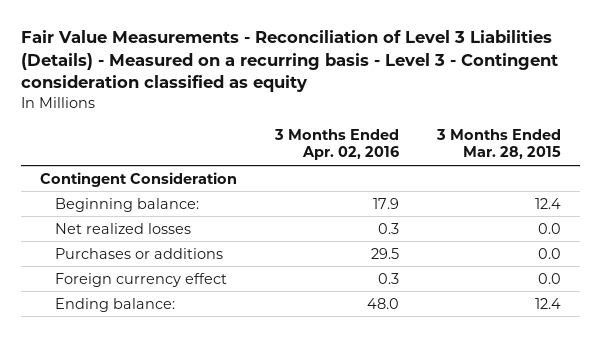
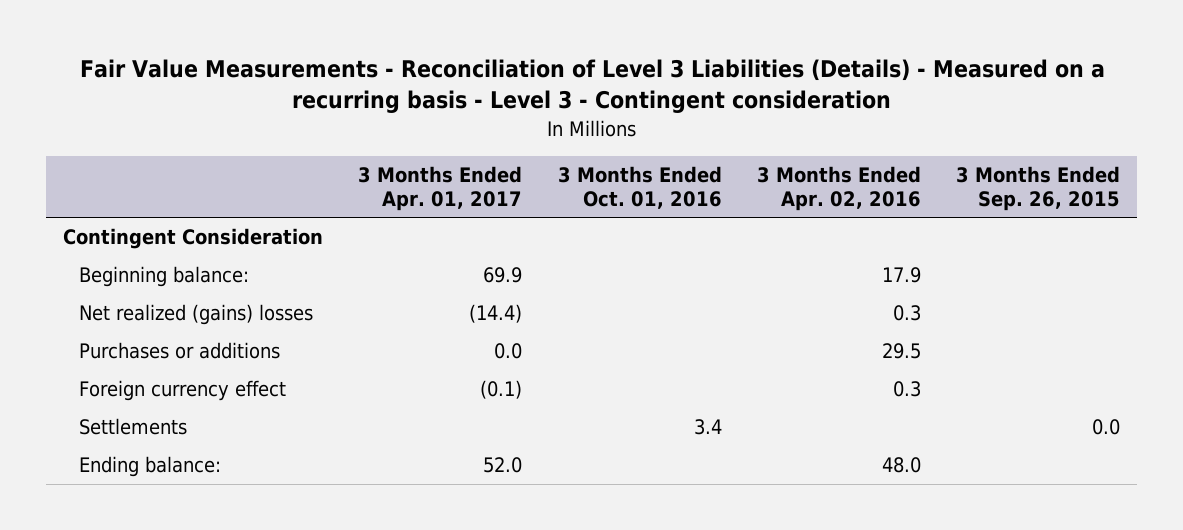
[20,30,558,93] Fair Value Measurements - Reconciliation of Level 3 Liabilities (Details) - Measured on a recurring basis - Level 3 - Contingent consideration classified as equity -> [79,59,1105,114] Fair Value Measurements - Reconciliation of Level 3 Liabilities (Details) - Measured on a recurring basis - Level 3 - Contingent consideration
[435,128,561,160] 3 Months Ended Mar. 28, 2015 -> none
none -> [358,166,523,211] 3 Months Ended Apr. 01, 2017
none -> [557,166,722,209] 3 Months Ended Oct. 01, 2016
none -> [955,166,1120,211] 3 Months Ended Sep. 26, 2015
[54,222,191,234] Net realized losses -> [78,304,313,326] Net realized (gains) losses
none -> [78,418,187,436] Settlements

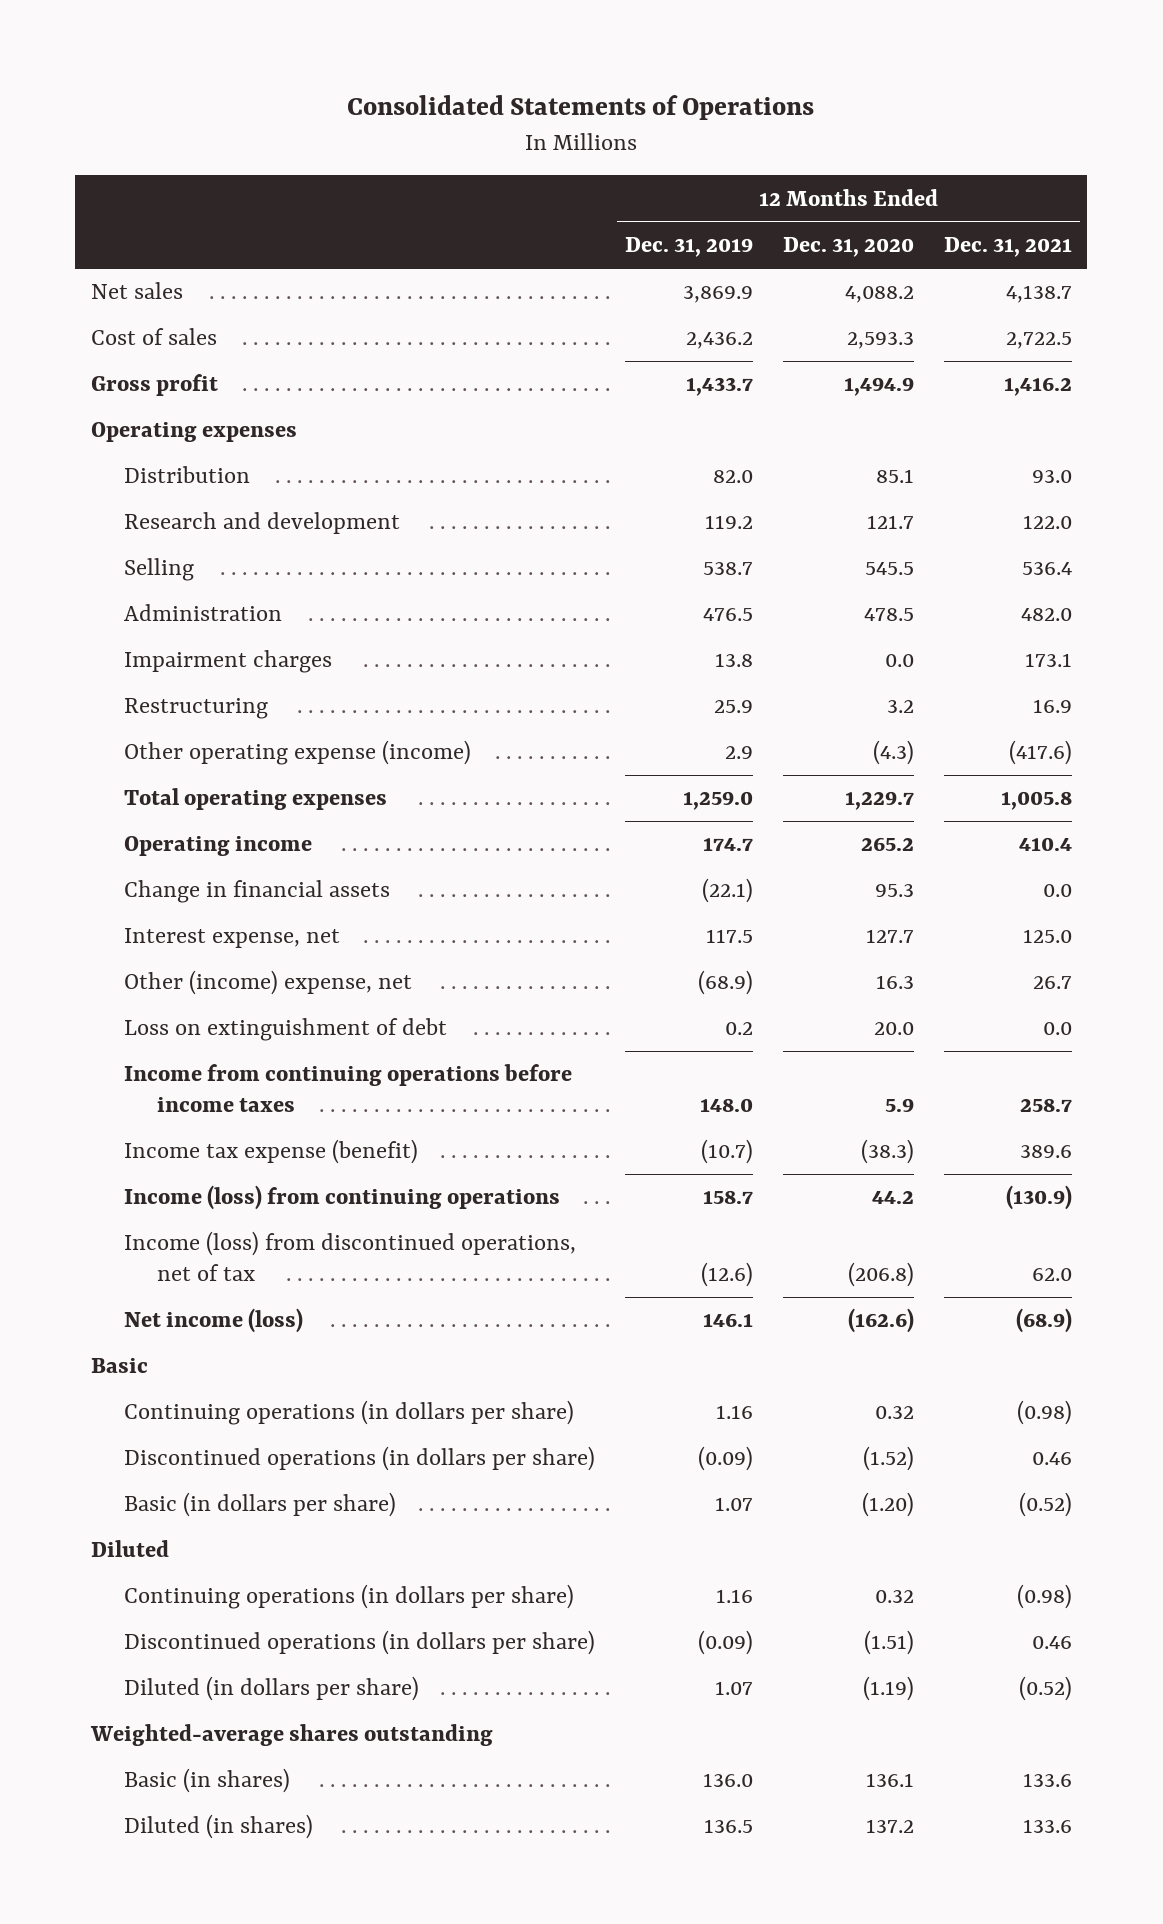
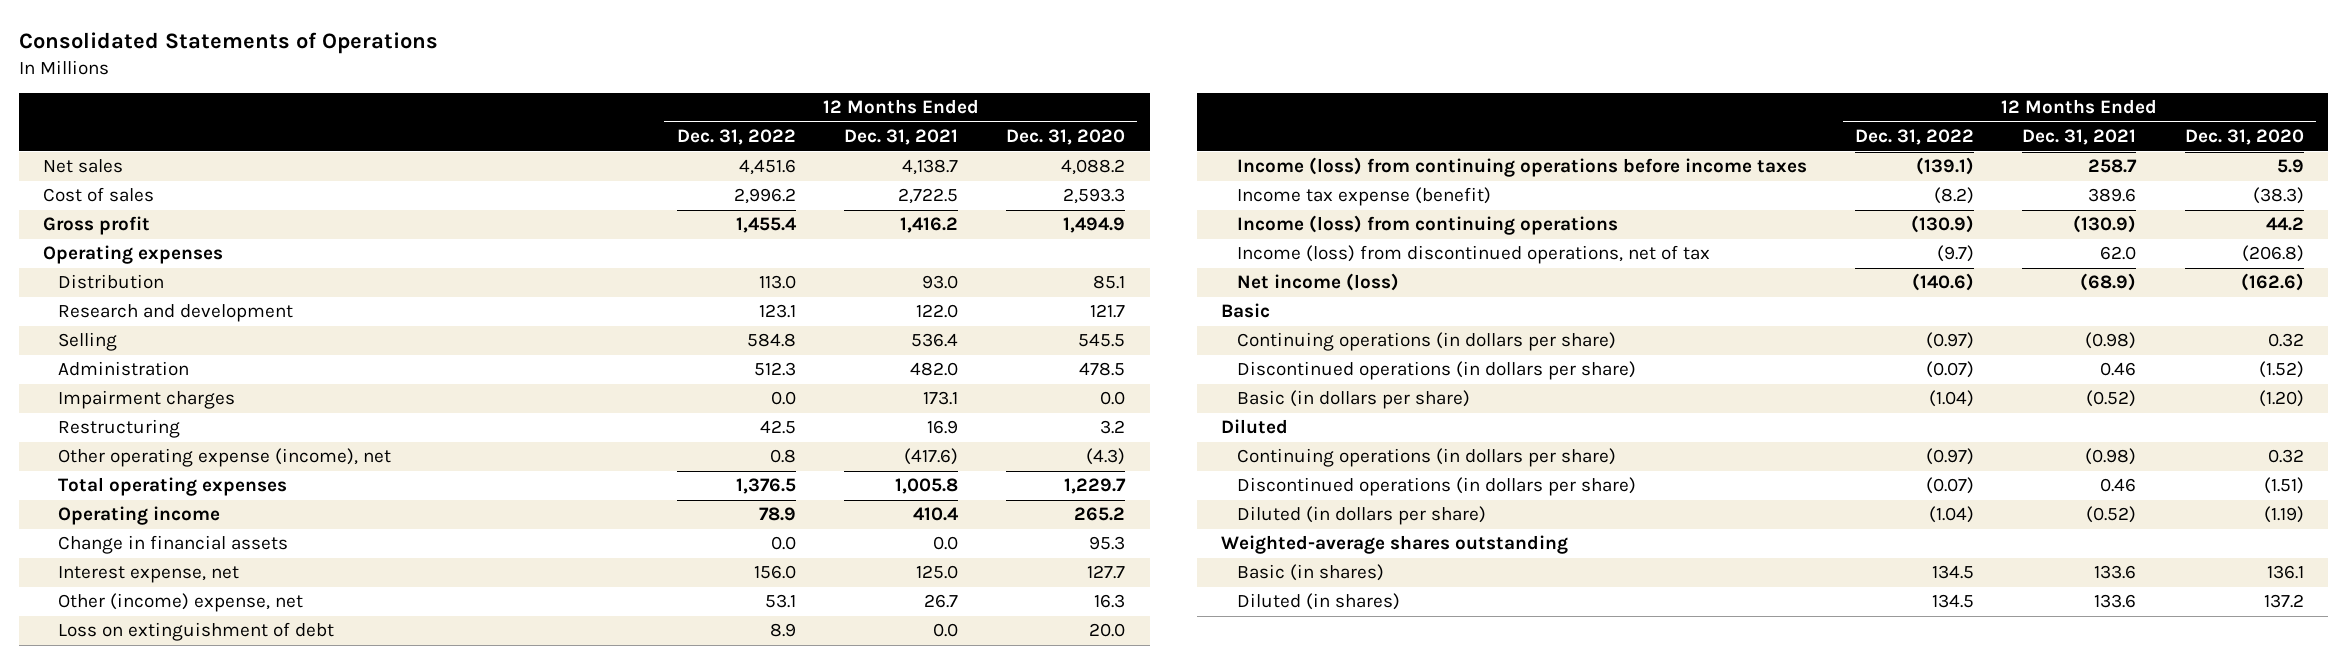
[624,237,753,258] Dec. 31, 2019 -> none
none -> [676,129,796,146] Dec. 31, 2022
[123,740,471,766] Other operating expense (income) -> [58,448,392,468] Other operating expense (income), net
[123,1064,572,1113] Income from continuing operations before income taxes -> [1236,157,1807,178] Income (loss) from continuing operations before income taxes

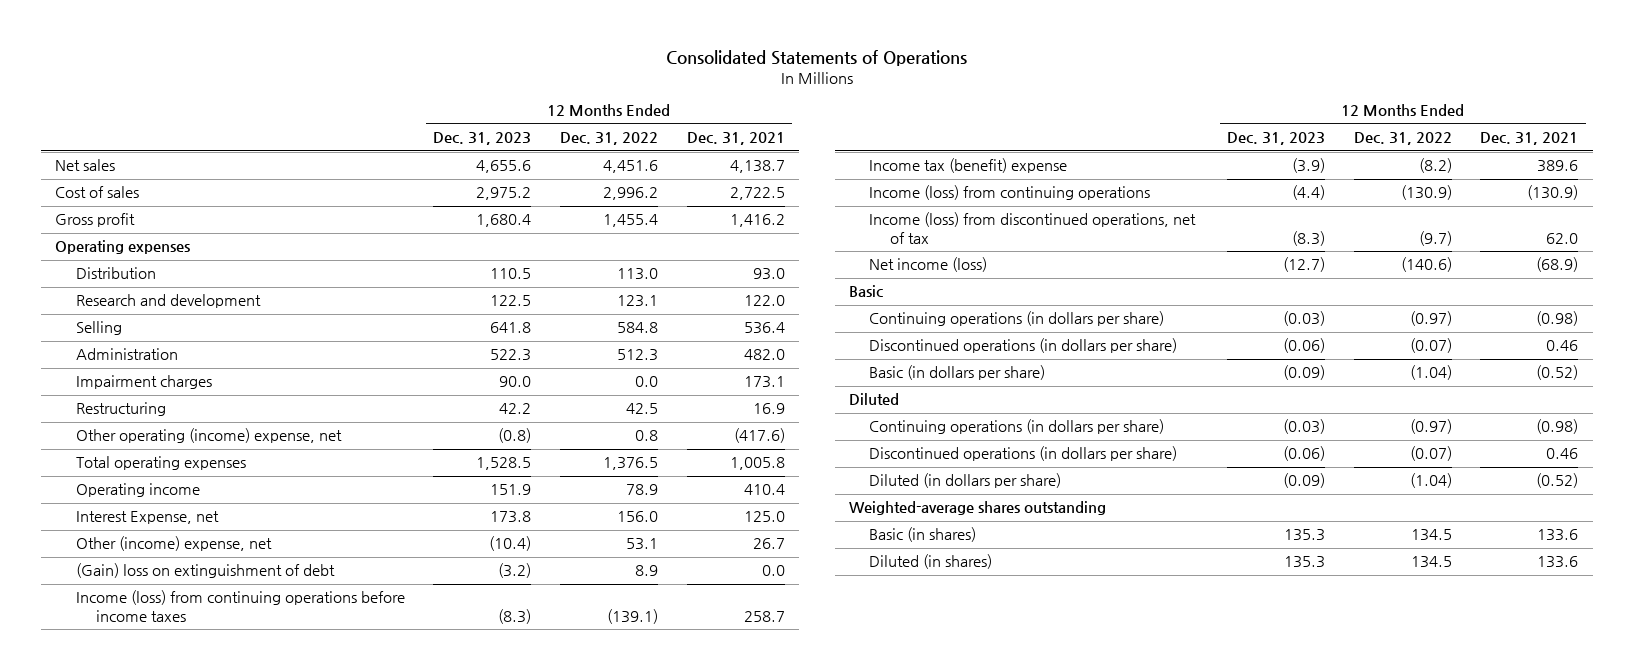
[1006,129,1126,146] Dec. 31, 2020 -> none
none -> [433,132,532,146] Dec. 31, 2023
[58,448,392,468] Other operating expense (income), net -> [75,428,342,444] Other operating (income) expense, net
[58,535,289,555] Change in financial assets -> none
[58,566,240,584] Interest expense, net -> [75,511,219,525] Interest Expense, net
[58,622,335,642] Loss on extinguishment of debt -> [75,563,335,579] (Gain) loss on extinguishment of debt
[1236,187,1491,207] Income tax expense (benefit) -> [869,158,1068,174] Income tax (benefit) expense

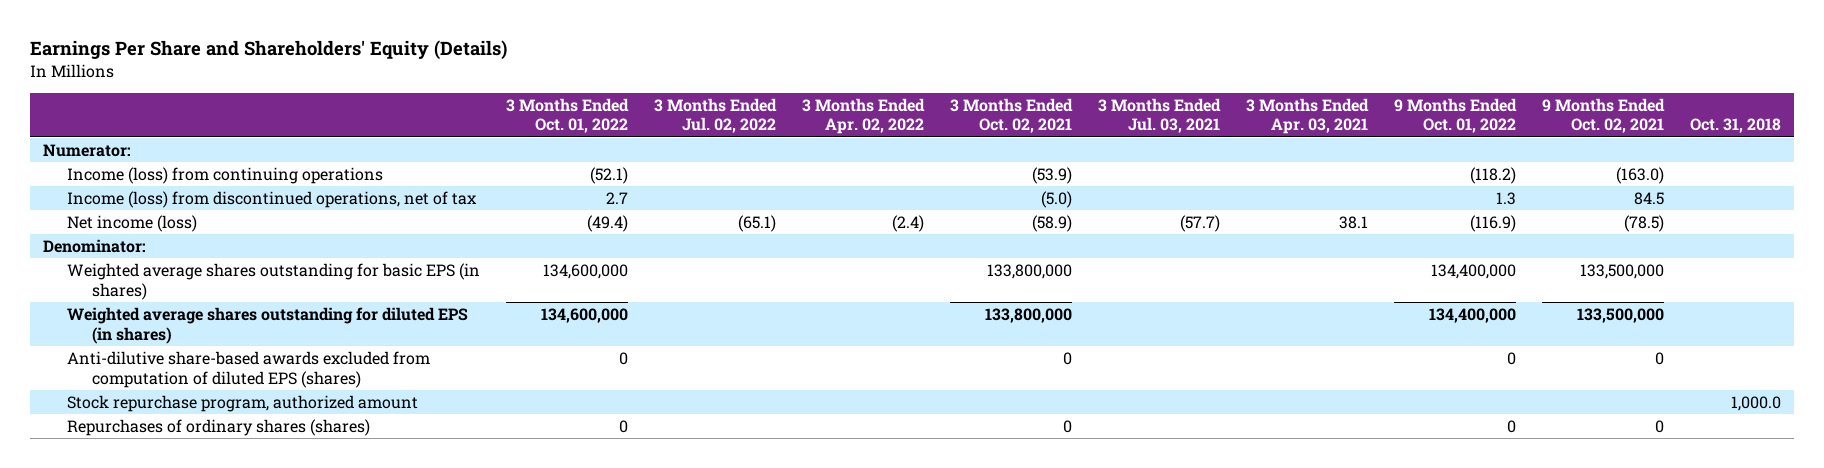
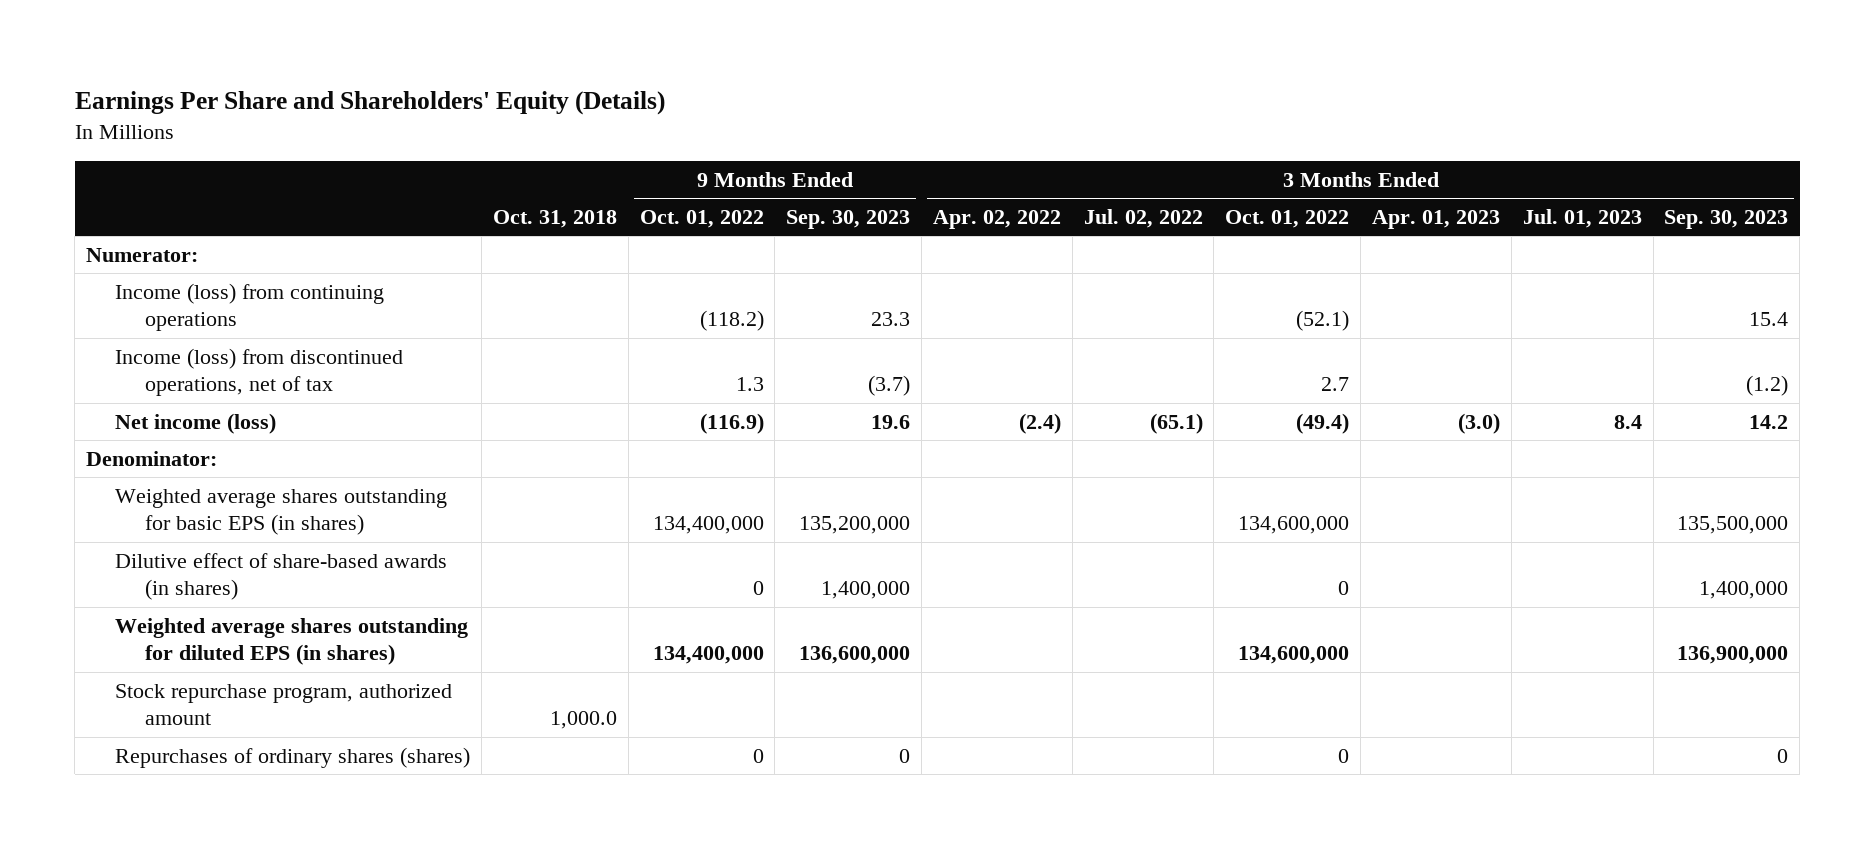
[950,97,1074,134] 3 Months Ended Oct. 02, 2021 -> none
[1098,97,1222,134] 3 Months Ended Jul. 03, 2021 -> none
[1246,97,1370,135] 3 Months Ended Apr. 03, 2021 -> none
[1542,97,1666,134] 9 Months Ended Oct. 02, 2021 -> none
none -> [786,209,911,229] Sep. 30, 2023
none -> [1372,209,1501,229] Apr. 01, 2023
none -> [1522,208,1642,228] Jul. 01, 2023
none -> [1664,209,1789,229] Sep. 30, 2023
none -> [115,552,448,601] Dilutive effect of share-based awards (in shares)
[67,350,431,388] Anti-dilutive share-based awards excluded from computation of diluted EPS (shares) -> none

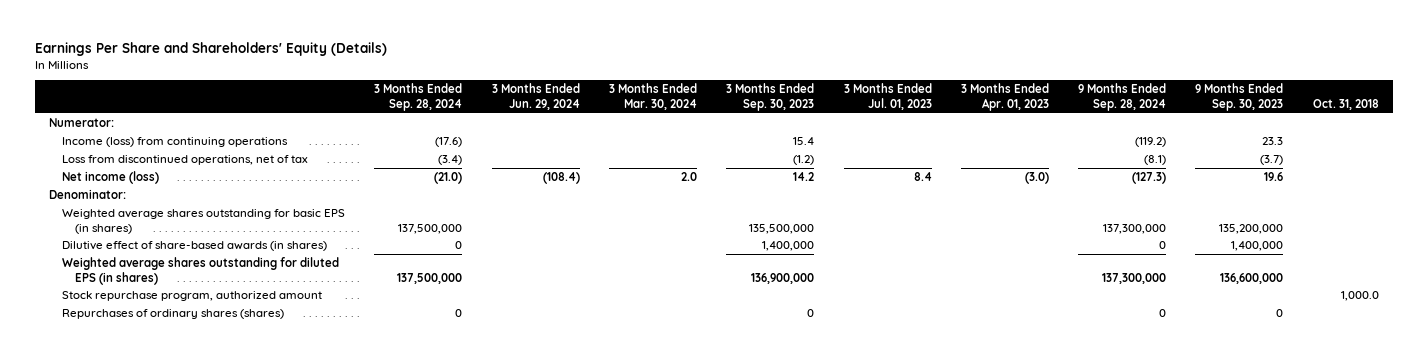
[639,209,764,228] Oct. 01, 2022 -> none
[932,209,1061,229] Apr. 02, 2022 -> none
[1083,208,1203,228] Jul. 02, 2022 -> none
[1225,209,1350,228] Oct. 01, 2022 -> none
none -> [374,83,463,112] 3 Months Ended Sep. 28, 2024
none -> [491,83,580,111] 3 Months Ended Jun. 29, 2024
none -> [609,83,698,111] 3 Months Ended Mar. 30, 2024
none -> [1078,83,1167,112] 9 Months Ended Sep. 28, 2024
[115,347,404,397] Income (loss) from discontinued operations, net of tax -> [62,155,309,166] Loss from discontinued operations, net of tax

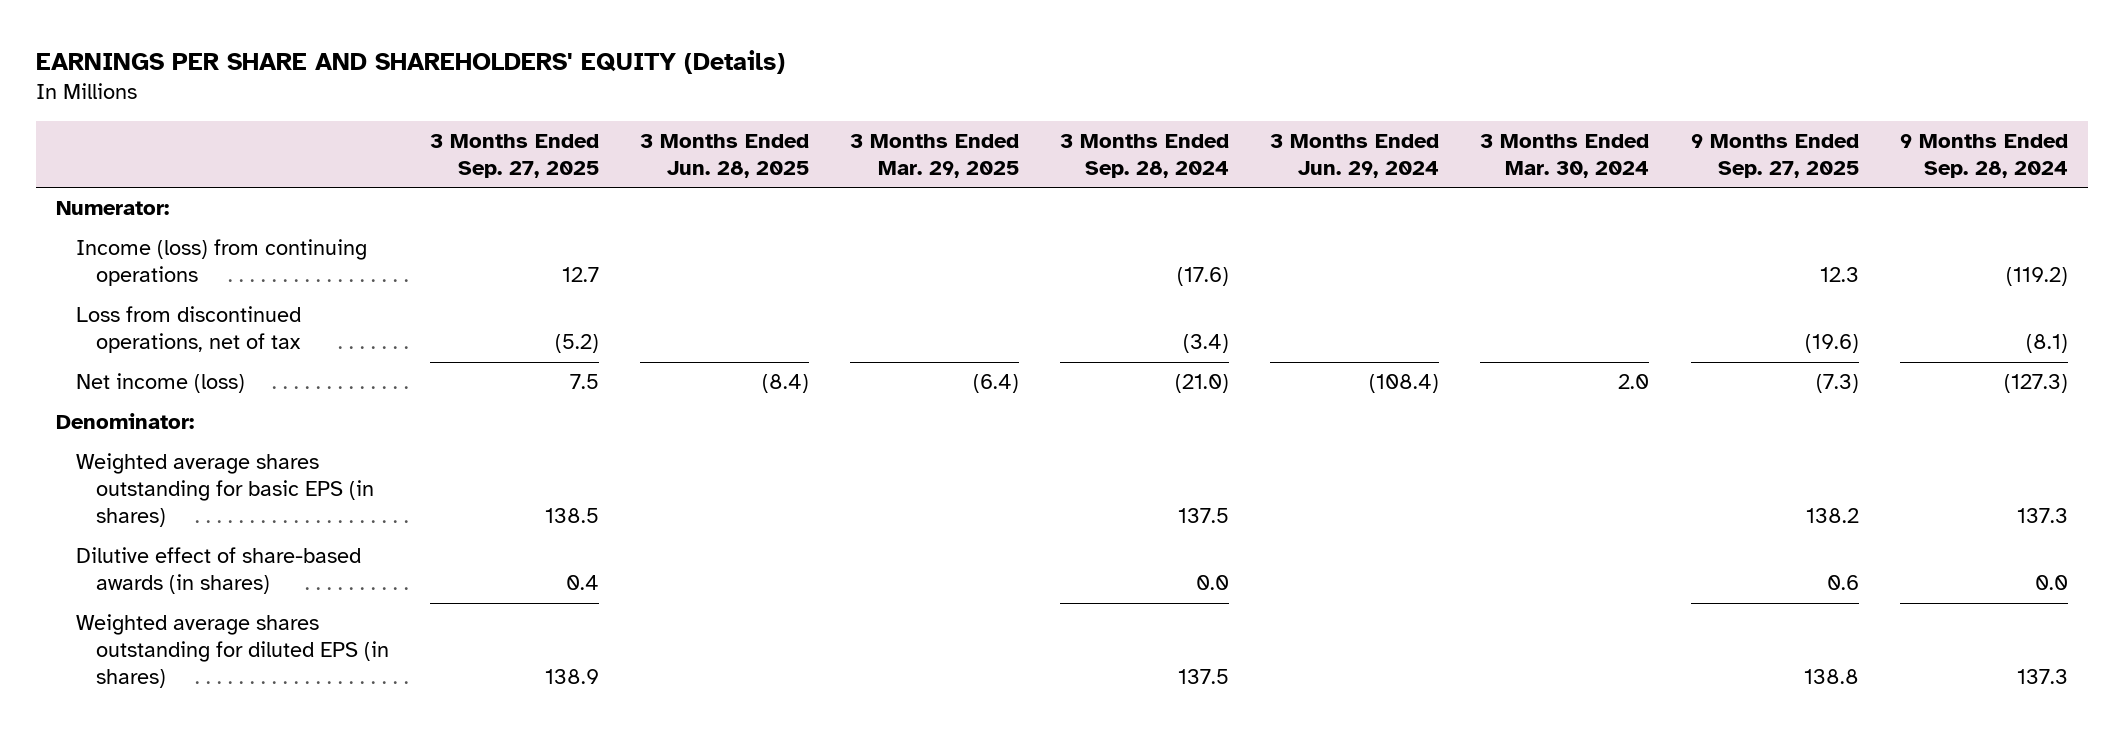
[34,41,387,56] Earnings Per Share and Shareholders' Equity (Details) -> [35,49,785,74] EARNINGS PER SHARE AND SHAREHOLDERS' EQUITY (Details)
[726,83,815,112] 3 Months Ended Sep. 30, 2023 -> none
[843,83,932,111] 3 Months Ended Jul. 01, 2023 -> none
[960,83,1049,112] 3 Months Ended Apr. 01, 2023 -> none
[1195,83,1284,112] 9 Months Ended Sep. 30, 2023 -> none
[1312,99,1379,111] Oct. 31, 2018 -> none
none -> [429,133,599,178] 3 Months Ended Sep. 27, 2025
none -> [639,133,809,178] 3 Months Ended Jun. 28, 2025
none -> [850,133,1020,178] 3 Months Ended Mar. 29, 2025
none -> [1690,133,1859,178] 9 Months Ended Sep. 27, 2025
[62,291,323,302] Stock repurchase program, authorized amount -> none
[62,309,285,320] Repurchases of ordinary shares (shares) -> none
[398,223,463,234] 137,500,000 -> [1178,508,1230,524] 137.5
[1103,223,1167,234] 137,300,000 -> [2016,508,2068,524] 137.3
[455,241,463,250] 0 -> [1196,575,1230,591] 0.0
[1159,241,1167,250] 0 -> [2034,575,2068,591] 0.0
[397,272,463,284] 137,500,000 -> [1178,669,1230,685] 137.5
[1102,272,1167,284] 137,300,000 -> [2016,669,2068,685] 137.3

